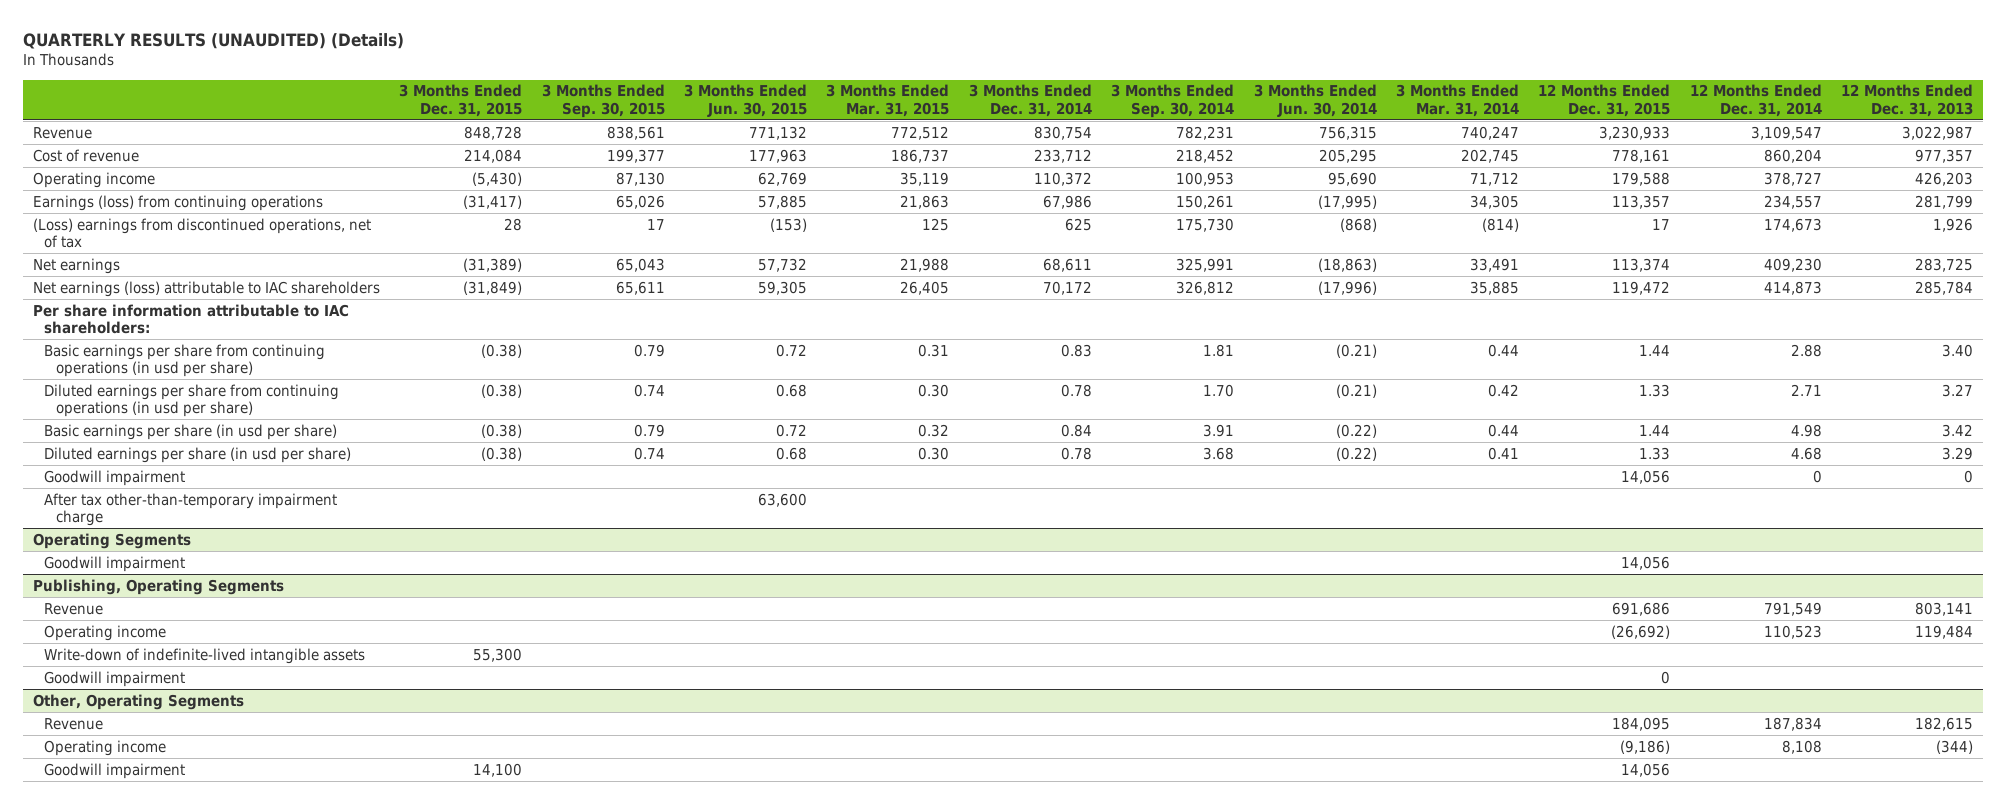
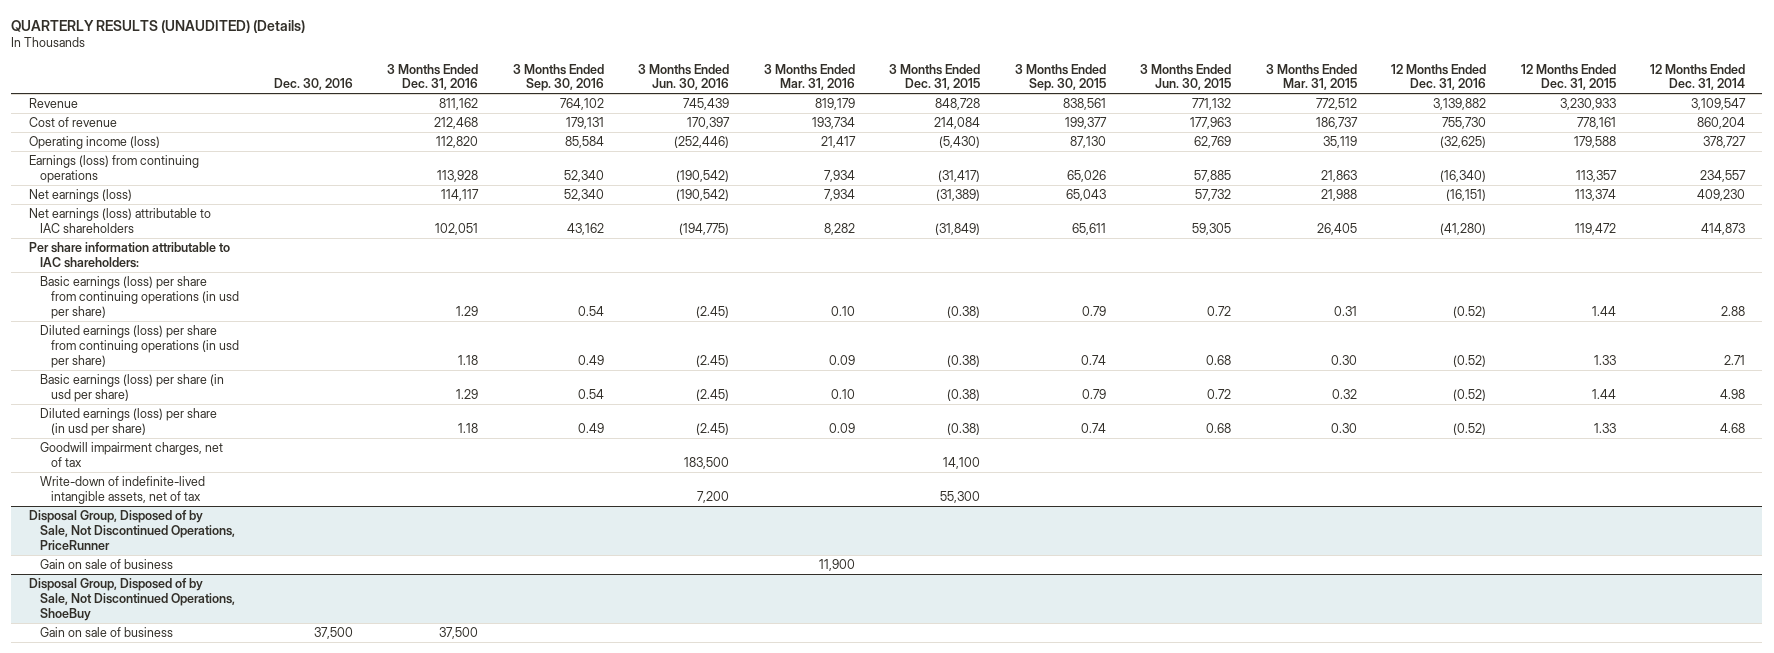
[968,84,1092,117] 3 Months Ended Dec. 31, 2014 -> none
[1111,84,1235,118] 3 Months Ended Sep. 30, 2014 -> none
[1253,84,1377,117] 3 Months Ended Jun. 30, 2014 -> none
[1396,84,1520,117] 3 Months Ended Mar. 31, 2014 -> none
[1841,84,1974,117] 12 Months Ended Dec. 31, 2013 -> none
none -> [273,78,353,91] Dec. 30, 2016
none -> [387,63,479,91] 3 Months Ended Dec. 31, 2016
none -> [512,63,604,92] 3 Months Ended Sep. 30, 2016
none -> [638,63,730,91] 3 Months Ended Jun. 30, 2016
none -> [763,63,855,91] 3 Months Ended Mar. 31, 2016
none -> [1391,63,1487,91] 12 Months Ended Dec. 31, 2016
[32,171,155,188] Operating income -> [28,135,160,149] Operating income (loss)
[32,217,371,249] (Loss) earnings from discontinued operations, net of tax -> none
[32,257,120,274] Net earnings -> [28,188,132,202] Net earnings (loss)
[44,469,186,486] Goodwill impairment -> none
[44,492,338,527] After tax other-than-temporary impairment charge -> none
[32,532,191,549] Operating Segments -> none
[44,555,186,572] Goodwill impairment -> none
[32,578,284,595] Publishing, Operating Segments -> none
[44,602,104,615] Revenue -> none
[44,624,167,641] Operating income -> none
[44,670,186,687] Goodwill impairment -> none
[32,693,244,710] Other, Operating Segments -> none
[44,717,104,730] Revenue -> none
[44,739,167,756] Operating income -> none
[44,762,186,779] Goodwill impairment -> none
[44,343,326,378] Basic earnings per share from continuing operations (in usd per share) -> [39,275,240,319] Basic earnings (loss) per share from continuing operations (in usd per share)
[44,383,340,418] Diluted earnings per share from continuing operations (in usd per share) -> [39,324,240,368] Diluted earnings (loss) per share from continuing operations (in usd per share)
[44,423,338,440] Basic earnings per share (in usd per share) -> [39,373,224,402] Basic earnings (loss) per share (in usd per share)
[44,446,352,463] Diluted earnings per share (in usd per share) -> [39,407,217,436] Diluted earnings (loss) per share (in usd per share)
none -> [39,441,223,467] Goodwill impairment charges, net of tax
[44,647,366,664] Write-down of indefinite-lived intangible assets -> [39,475,205,504] Write-down of indefinite-lived intangible assets, net of tax
none -> [28,509,235,550] Disposal Group, Disposed of by Sale, Not Discontinued Operations, PriceRunner
none -> [39,558,173,569] Gain on sale of business
none -> [28,577,235,621] Disposal Group, Disposed of by Sale, Not Discontinued Operations, ShoeBuy
none -> [39,626,173,637] Gain on sale of business

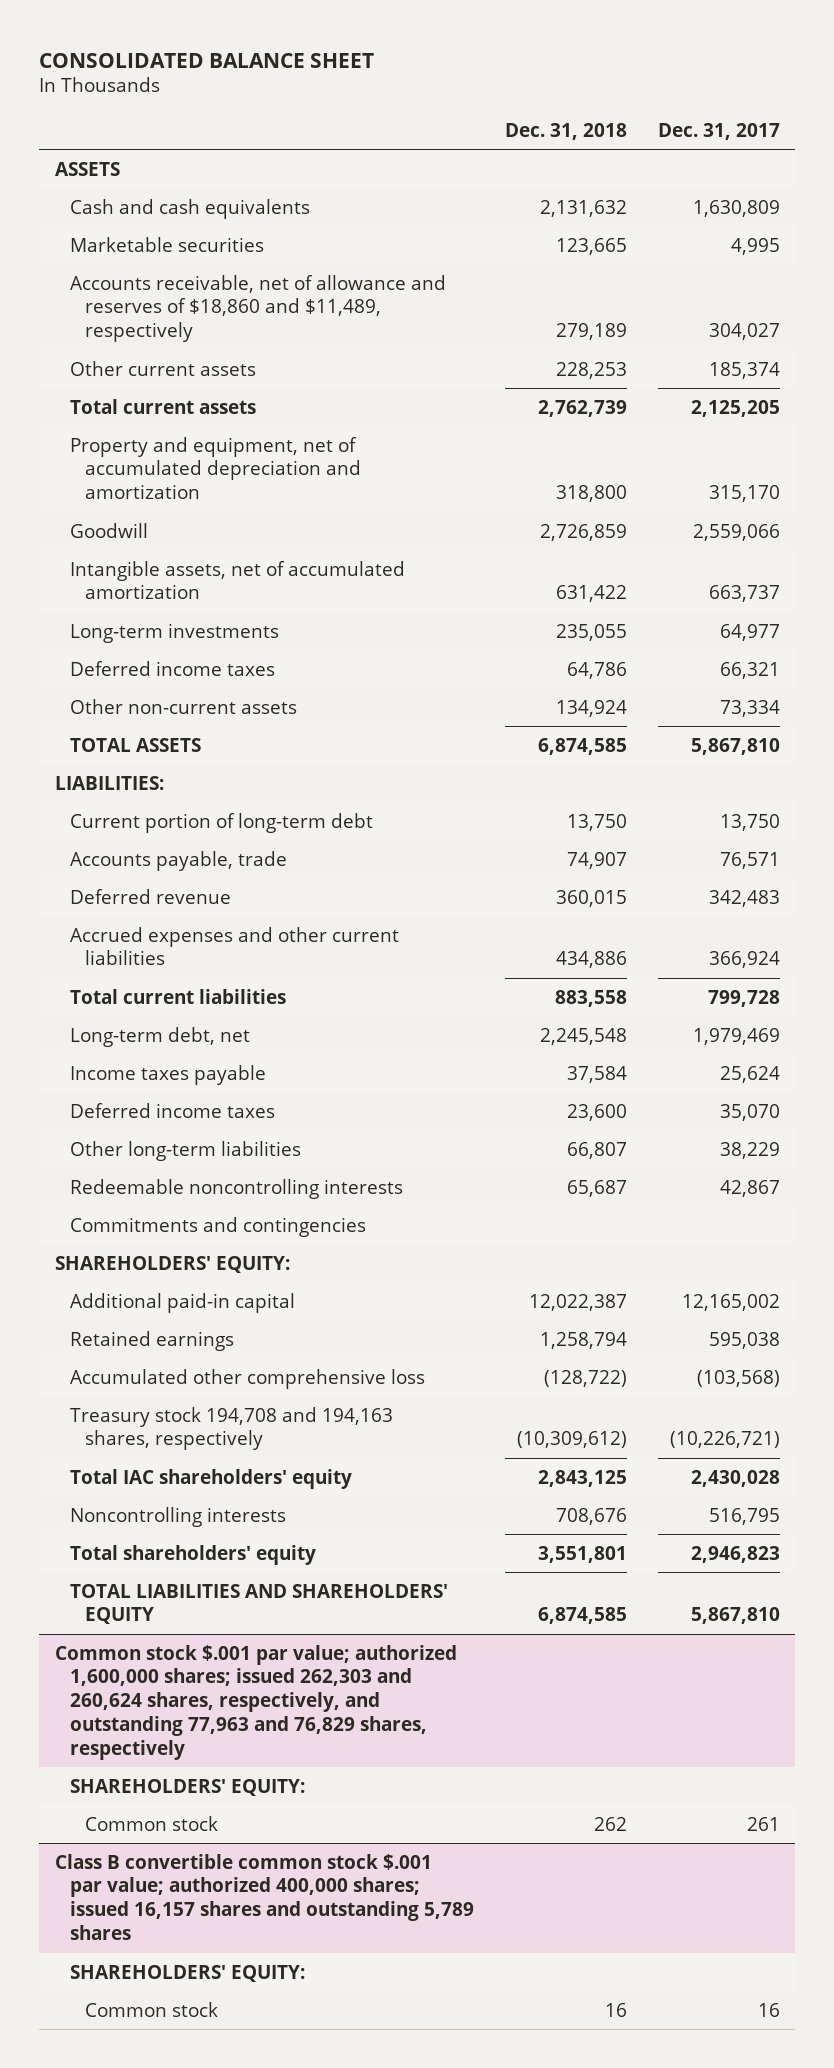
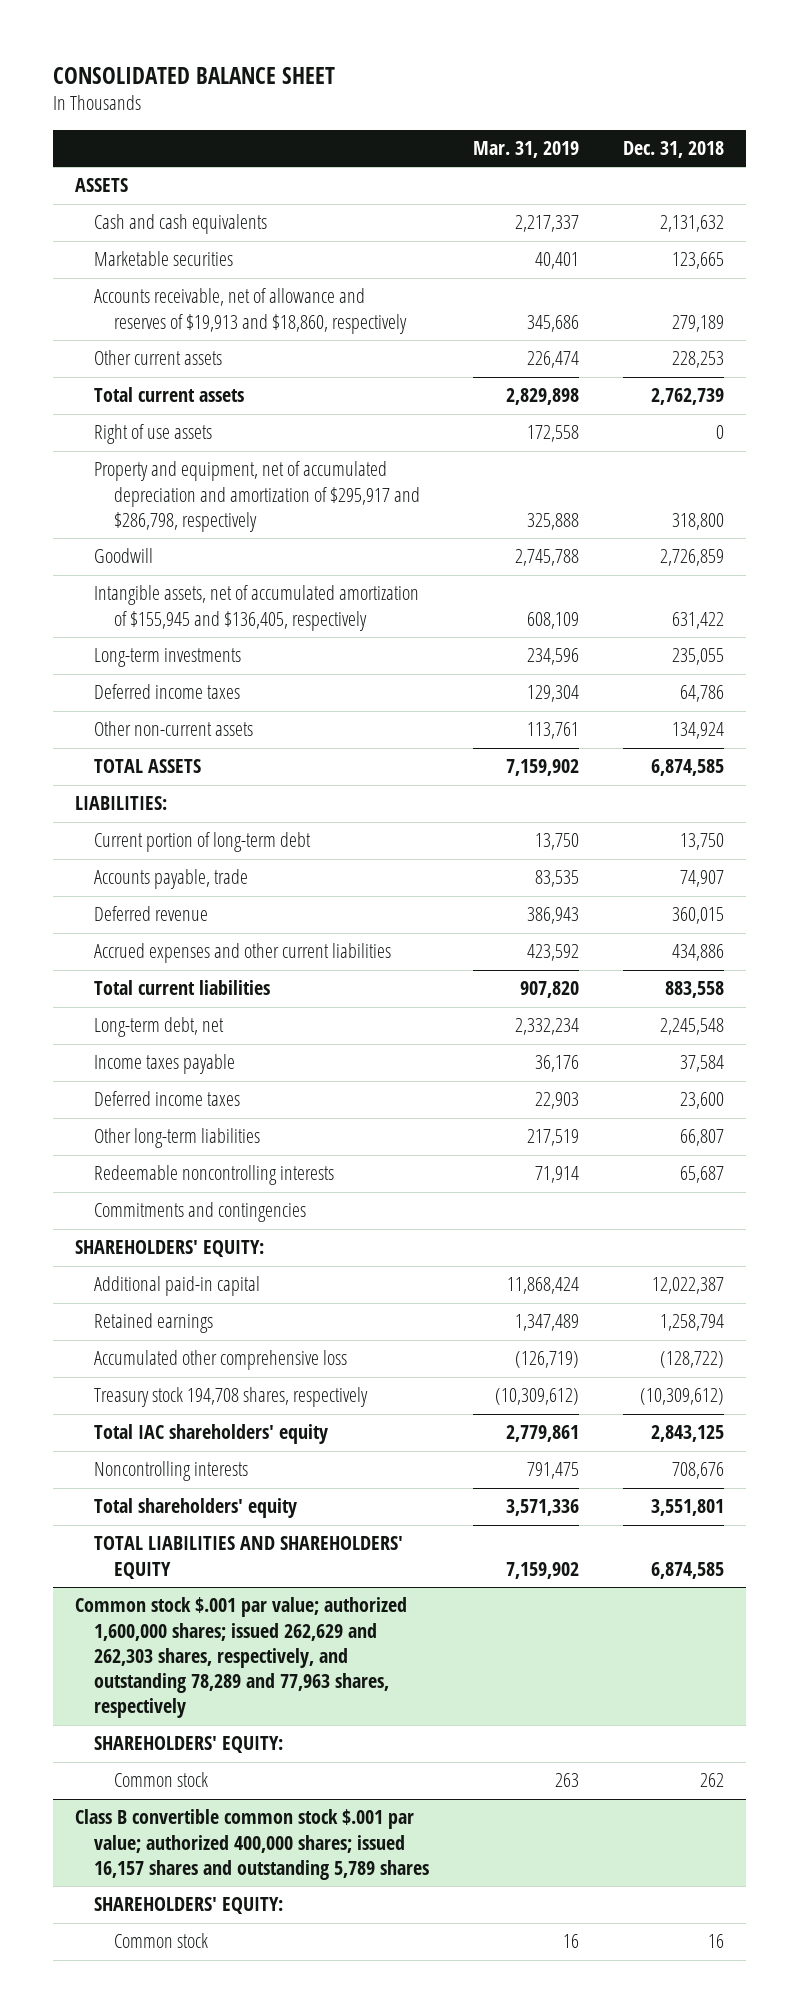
[657,122,780,140] Dec. 31, 2017 -> none
none -> [473,140,580,158] Mar. 31, 2019
[69,274,446,343] Accounts receivable, net of allowance and reserves of $18,860 and $11,489, respectively -> [94,288,407,334] Accounts receivable, net of allowance and reserves of $19,913 and $18,860, respectively
none -> [94,424,213,445] Right of use assets
[69,436,362,500] Property and equipment, net of accumulated depreciation and amortization -> [94,461,420,532] Property and equipment, net of accumulated depreciation and amortization of $295,917 and $286,798, respectively
[69,560,405,600] Intangible assets, net of accumulated amortization -> [94,585,420,631] Intangible assets, net of accumulated amortization of $155,945 and $136,405, respectively
[69,1406,393,1451] Treasury stock 194,708 and 194,163 shares, respectively -> [94,1387,369,1408] Treasury stock 194,708 shares, respectively
[54,1644,457,1760] Common stock $.001 par value; authorized 1,600,000 shares; issued 262,303 and 260,624 shares, respectively, and outstanding 77,963 and 76,829 shares, respectively -> [75,1597,408,1719] Common stock $.001 par value; authorized 1,600,000 shares; issued 262,629 and 262,303 shares, respectively, and outstanding 78,289 and 77,963 shares, respectively

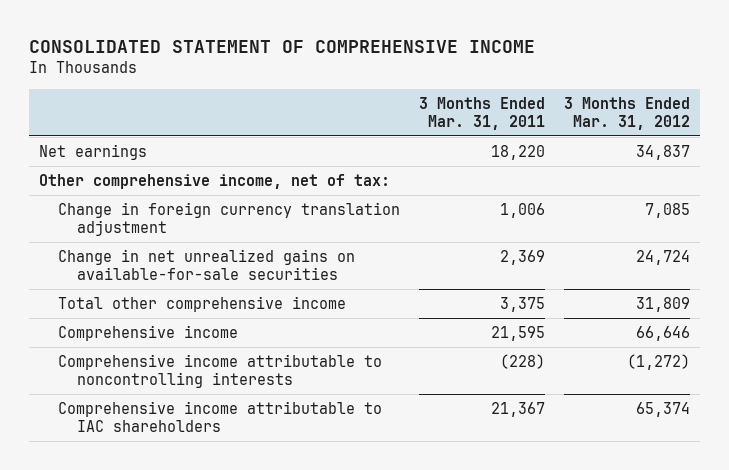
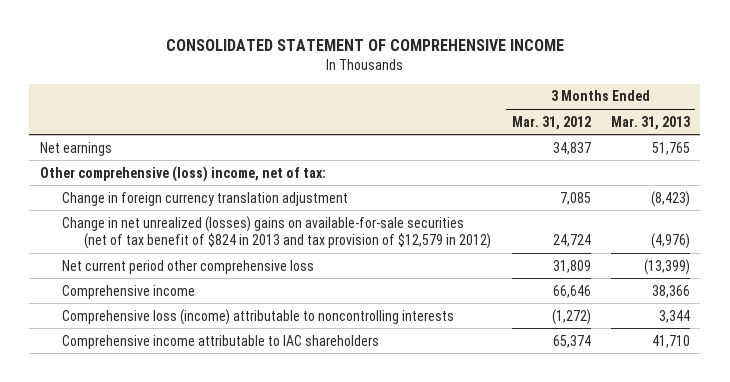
[418,96,545,130] 3 Months Ended Mar. 31, 2011 -> none
none -> [611,115,691,130] Mar. 31, 2013
[38,174,390,190] Other comprehensive income, net of tax: -> [39,165,326,182] Other comprehensive (loss) income, net of tax:
[57,249,355,281] Change in net unrealized gains on available-for-sale securities -> [61,215,492,249] Change in net unrealized (losses) gains on available-for-sale securities (net of tax benefit of $824 in 2013 and tax provision of $12,579 in 2012)
[57,296,346,313] Total other comprehensive income -> [61,259,314,274] Net current period other comprehensive loss
[57,354,382,389] Comprehensive income attributable to noncontrolling interests -> [61,308,454,325] Comprehensive loss (income) attributable to noncontrolling interests

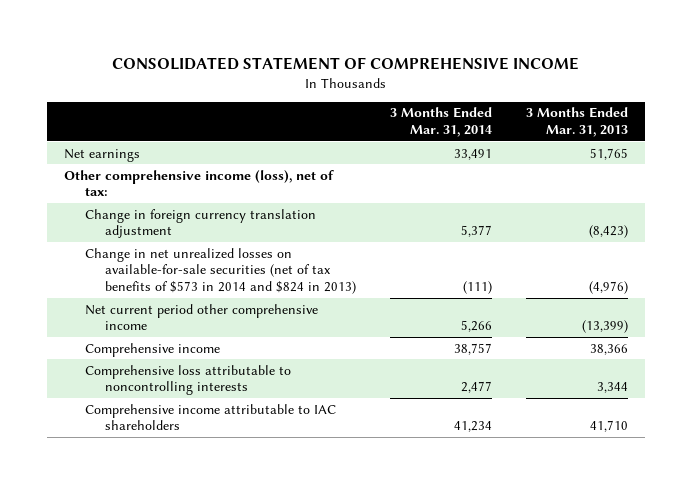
[511,115,591,130] Mar. 31, 2012 -> none
none -> [390,107,493,138] 3 Months Ended Mar. 31, 2014
[39,165,326,182] Other comprehensive (loss) income, net of tax: -> [63,169,334,197] Other comprehensive income (loss), net of tax:
[61,215,492,249] Change in net unrealized (losses) gains on available-for-sale securities (net of tax benefit of $824 in 2013 and tax provision of $12,579 in 2012) -> [84,247,357,295] Change in net unrealized losses on available-for-sale securities (net of tax benefits of $573 in 2014 and $824 in 2013)
[61,259,314,274] Net current period other comprehensive loss -> [84,303,318,331] Net current period other comprehensive income
[61,308,454,325] Comprehensive loss (income) attributable to noncontrolling interests -> [84,364,291,396] Comprehensive loss attributable to noncontrolling interests

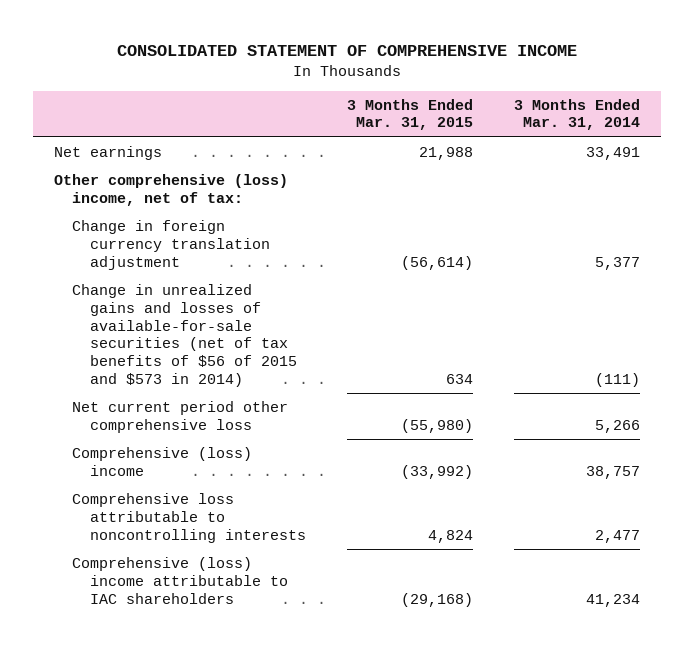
[526,107,629,138] 3 Months Ended Mar. 31, 2013 -> none
none -> [346,98,473,131] 3 Months Ended Mar. 31, 2015
[63,169,334,197] Other comprehensive income (loss), net of tax: -> [53,173,288,206] Other comprehensive (loss) income, net of tax:
[84,247,357,295] Change in net unrealized losses on available-for-sale securities (net of tax benefits of $573 in 2014 and $824 in 2013) -> [71,283,297,388] Change in unrealized gains and losses of available-for-sale securities (net of tax benefits of $56 of 2015 and $573 in 2014)
[84,303,318,331] Net current period other comprehensive income -> [71,400,288,433] Net current period other comprehensive loss
[84,342,220,357] Comprehensive income -> [71,446,252,476] Comprehensive (loss) income
[84,403,336,431] Comprehensive income attributable to IAC shareholders -> [71,556,288,604] Comprehensive (loss) income attributable to IAC shareholders

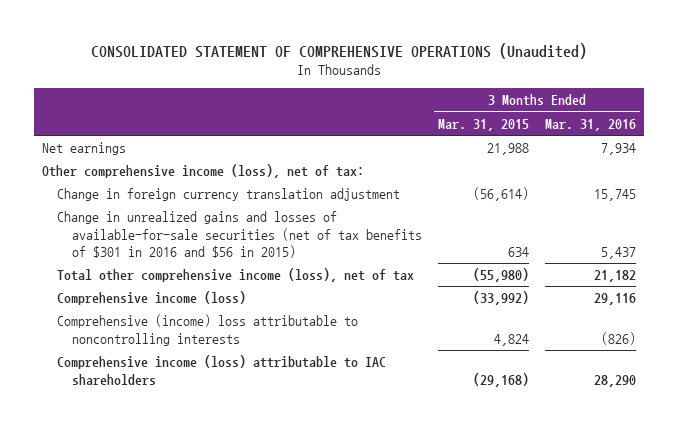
[116,45,577,57] CONSOLIDATED STATEMENT OF COMPREHENSIVE INCOME -> [91,42,588,59] CONSOLIDATED STATEMENT OF COMPREHENSIVE OPERATIONS (Unaudited)
[514,98,641,131] 3 Months Ended Mar. 31, 2014 -> none
none -> [545,118,637,131] Mar. 31, 2016
[53,173,288,206] Other comprehensive (loss) income, net of tax: -> [42,164,365,179] Other comprehensive income (loss), net of tax:
[71,283,297,388] Change in unrealized gains and losses of available-for-sale securities (net of tax benefits of $56 of 2015 and $573 in 2014) -> [57,211,423,259] Change in unrealized gains and losses of available-for-sale securities (net of tax benefits of $301 in 2016 and $56 in 2015)
[71,400,288,433] Net current period other comprehensive loss -> [57,268,415,283] Total other comprehensive income (loss), net of tax
[71,446,252,476] Comprehensive (loss) income -> [57,291,247,306] Comprehensive income (loss)
[71,492,306,543] Comprehensive loss attributable to noncontrolling interests -> [57,314,359,346] Comprehensive (income) loss attributable to noncontrolling interests
[71,556,288,604] Comprehensive (loss) income attributable to IAC shareholders -> [57,355,387,385] Comprehensive income (loss) attributable to IAC shareholders

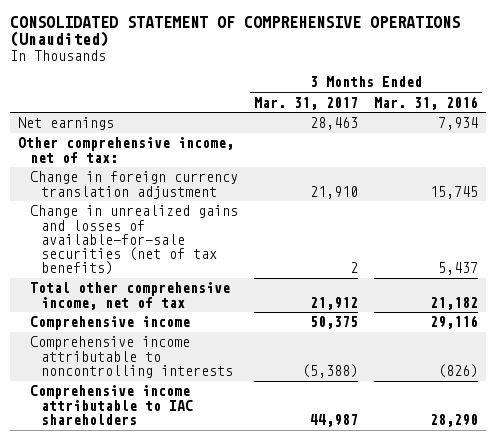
[438,118,530,131] Mar. 31, 2015 -> none
none -> [253,96,358,110] Mar. 31, 2017
[42,164,365,179] Other comprehensive income (loss), net of tax: -> [17,137,234,163] Other comprehensive income, net of tax:
[57,211,423,259] Change in unrealized gains and losses of available-for-sale securities (net of tax benefits of $301 in 2016 and $56 in 2015) -> [29,205,238,276] Change in unrealized gains and losses of available-for-sale securities (net of tax benefits)
[57,268,415,283] Total other comprehensive income (loss), net of tax -> [29,282,230,310] Total other comprehensive income, net of tax
[57,291,247,306] Comprehensive income (loss) -> [29,316,190,331] Comprehensive income
[57,314,359,346] Comprehensive (income) loss attributable to noncontrolling interests -> [29,336,234,378] Comprehensive income attributable to noncontrolling interests
[57,355,387,385] Comprehensive income (loss) attributable to IAC shareholders -> [29,385,194,425] Comprehensive income attributable to IAC shareholders

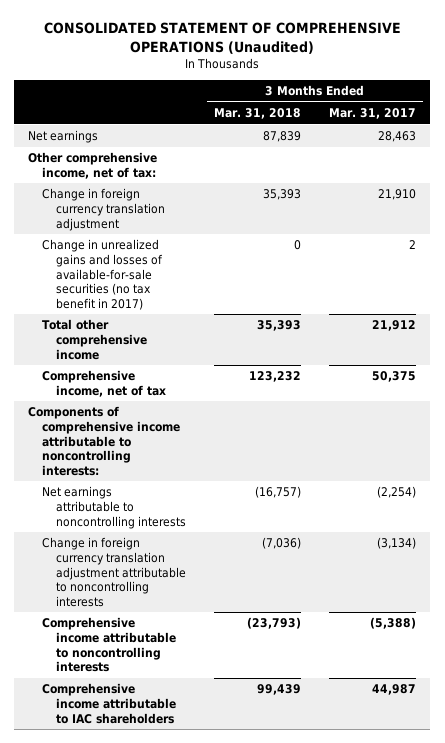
[374,95,479,110] Mar. 31, 2016 -> none
none -> [214,108,302,120] Mar. 31, 2018
[29,205,238,276] Change in unrealized gains and losses of available-for-sale securities (net of tax benefits) -> [42,239,163,310] Change in unrealized gains and losses of available-for-sale securities (no tax benefit in 2017)
[29,282,230,310] Total other comprehensive income, net of tax -> [42,319,147,360] Total other comprehensive income
[29,316,190,331] Comprehensive income -> [42,370,166,397] Comprehensive income, net of tax
none -> [28,406,181,476] Components of comprehensive income attributable to noncontrolling interests:
none -> [42,486,186,529] Net earnings attributable to noncontrolling interests
none -> [42,537,186,607] Change in foreign currency translation adjustment attributable to noncontrolling interests

